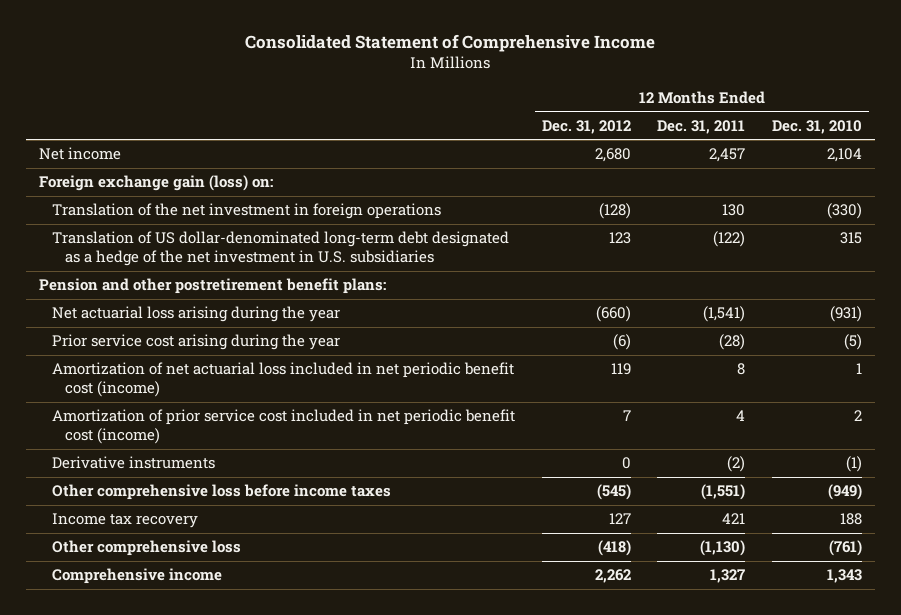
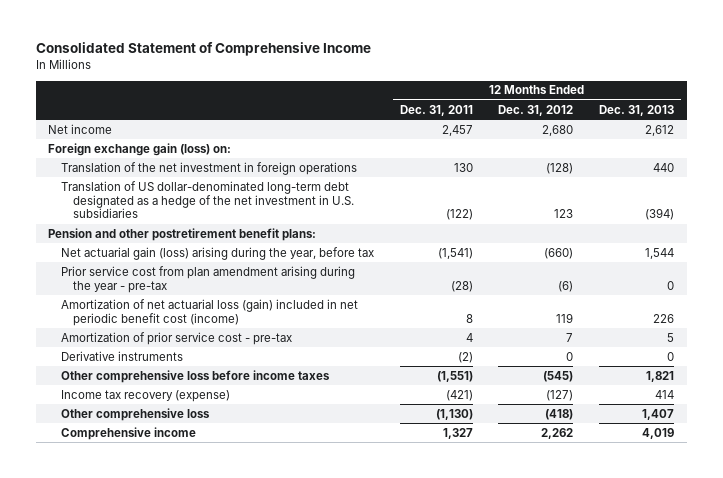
[771,119,862,134] Dec. 31, 2010 -> none
none -> [599,104,675,116] Dec. 31, 2013
[51,409,515,444] Amortization of prior service cost included in net periodic benefit cost (income) -> none
[51,306,340,323] Net actuarial loss arising during the year -> [60,246,374,260] Net actuarial gain (loss) arising during the year, before tax
[51,334,340,351] Prior service cost arising during the year -> [60,265,355,293] Prior service cost from plan amendment arising during the year - pre-tax
[51,362,514,397] Amortization of net actuarial loss included in net periodic benefit cost (income) -> [60,298,358,326] Amortization of net actuarial loss (gain) included in net periodic benefit cost (income)
none -> [60,331,292,345] Amortization of prior service cost - pre-tax
[51,513,198,529] Income tax recovery -> [60,389,230,402] Income tax recovery (expense)
[608,513,631,525] 127 -> [546,389,574,401] (127)
[722,513,746,525] 421 -> [445,389,473,401] (421)

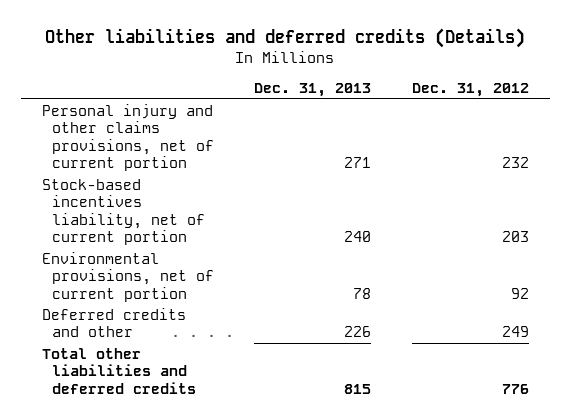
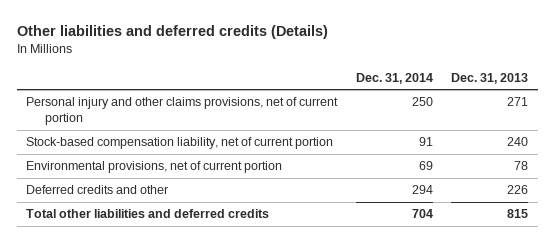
[412,82,530,97] Dec. 31, 2012 -> none
none -> [355,72,433,84] Dec. 31, 2014
[41,178,205,246] Stock-based incentives liability, net of current portion -> [26,137,334,150] Stock-based compensation liability, net of current portion

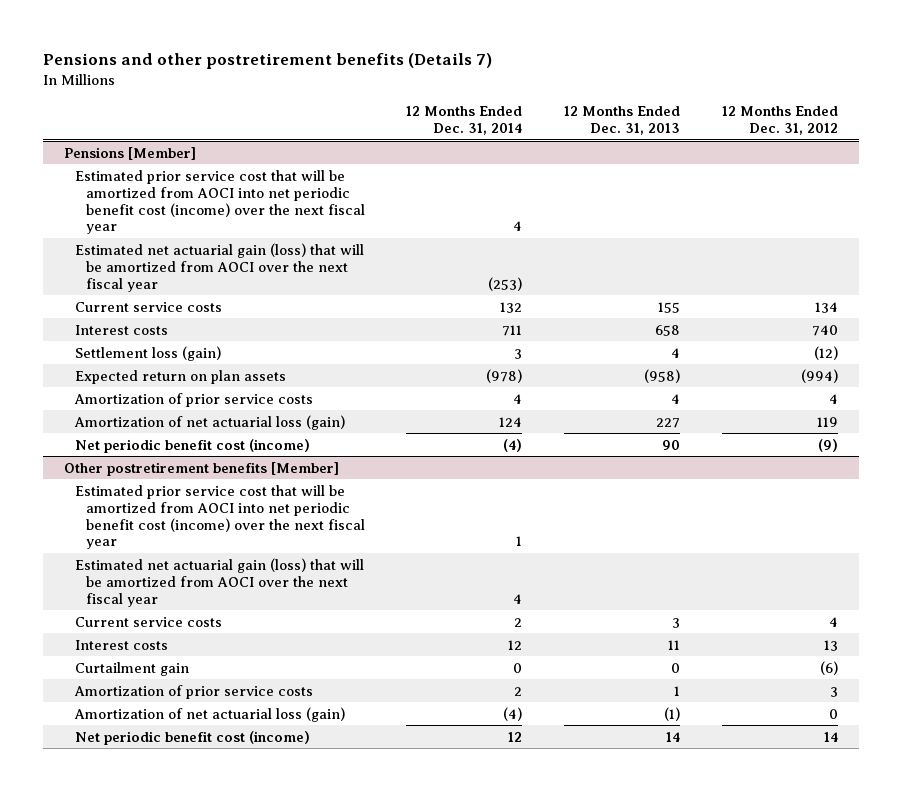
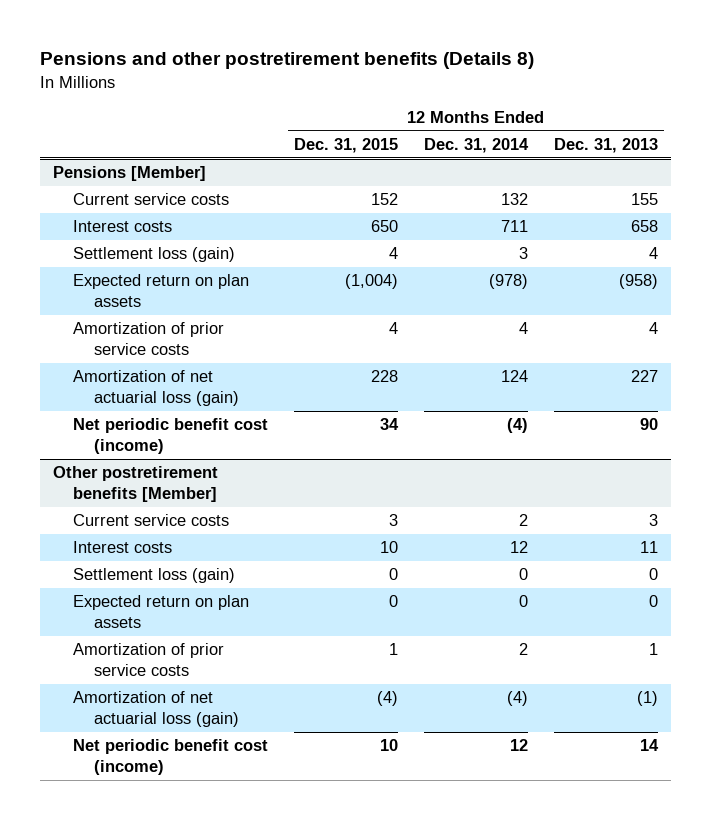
[42,53,492,70] Pensions and other postretirement benefits (Details 7) -> [39,52,534,70] Pensions and other postretirement benefits (Details 8)
[721,106,838,136] 12 Months Ended Dec. 31, 2012 -> none
none -> [294,138,399,154] Dec. 31, 2015
[74,169,365,235] Estimated prior service cost that will be amortized from AOCI into net periodic benefit cost (income) over the next fiscal year -> none
[74,242,364,292] Estimated net actuarial gain (loss) that will be amortized from AOCI over the next fiscal year -> none
[74,484,365,550] Estimated prior service cost that will be amortized from AOCI into net periodic benefit cost (income) over the next fiscal year -> none
[74,557,364,607] Estimated net actuarial gain (loss) that will be amortized from AOCI over the next fiscal year -> none
[74,661,189,676] Curtailment gain -> none
none -> [73,568,236,584] Settlement loss (gain)
none -> [73,595,250,629] Expected return on plan assets

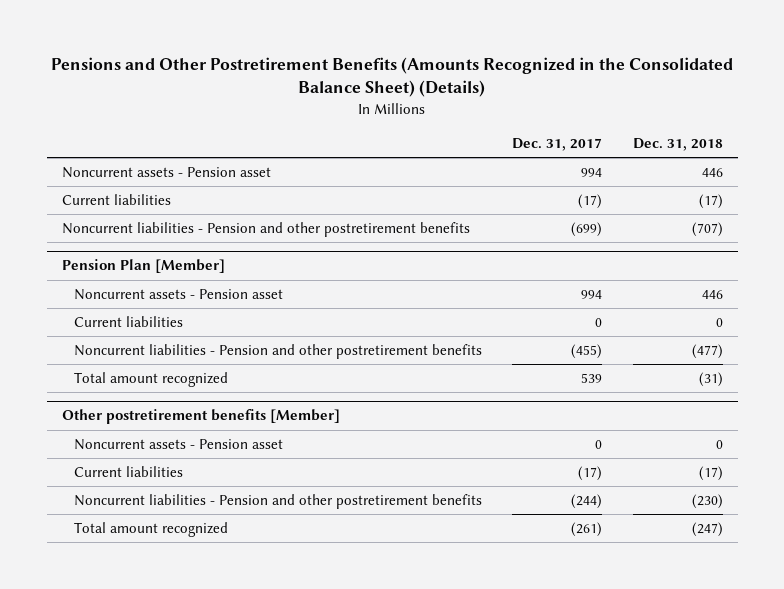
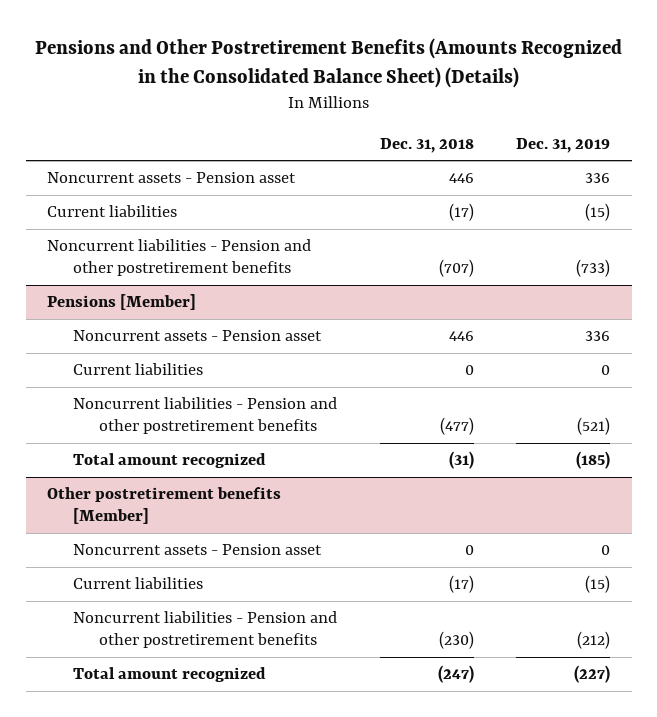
[512,137,603,151] Dec. 31, 2017 -> none
none -> [516,137,611,153] Dec. 31, 2019
[61,259,225,274] Pension Plan [Member] -> [46,294,196,311] Pensions [Member]

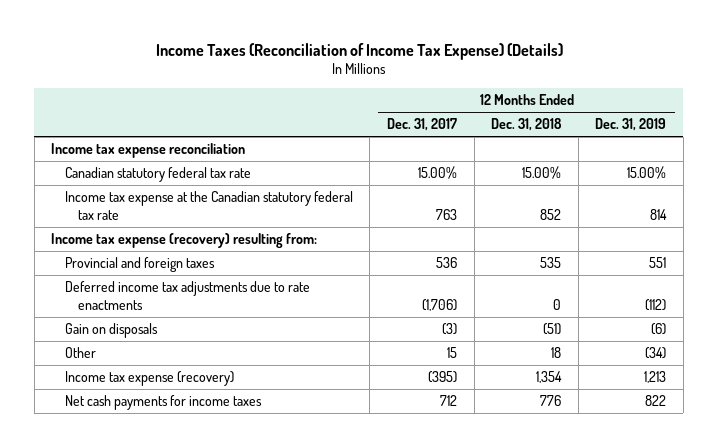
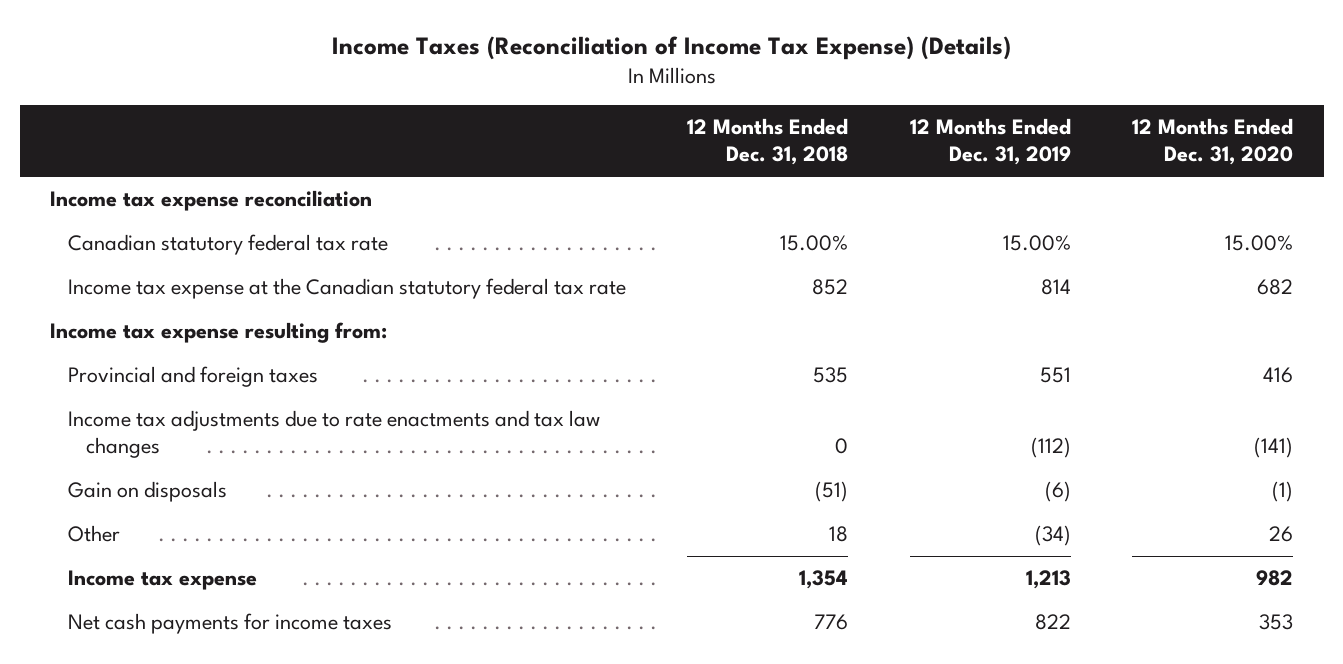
[386,118,457,132] Dec. 31, 2017 -> none
none -> [1132,118,1294,166] 12 Months Ended Dec. 31, 2020
[51,233,318,249] Income tax expense (recovery) resulting from: -> [50,322,388,344] Income tax expense resulting from:
[64,281,310,311] Deferred income tax adjustments due to rate enactments -> [67,410,600,459] Income tax adjustments due to rate enactments and tax law changes
[64,371,234,387] Income tax expense (recovery) -> [67,570,257,591] Income tax expense

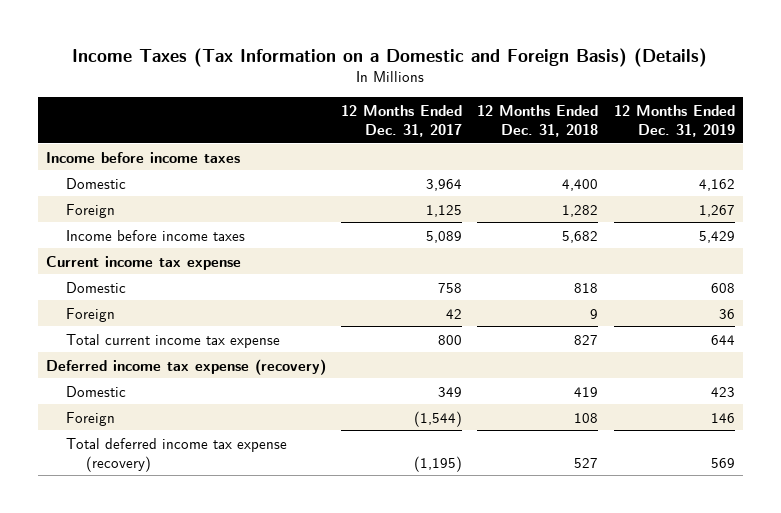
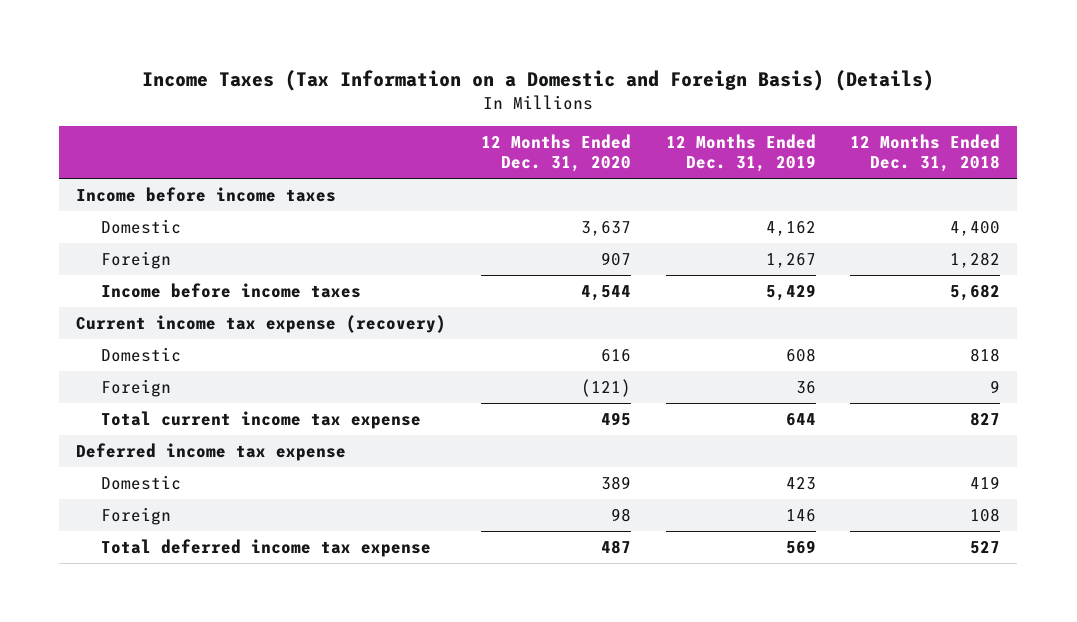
[341,104,463,137] 12 Months Ended Dec. 31, 2017 -> none
none -> [481,133,632,173] 12 Months Ended Dec. 31, 2020
[45,255,241,270] Current income tax expense -> [76,314,447,333] Current income tax expense (recovery)
[45,358,326,375] Deferred income tax expense (recovery) -> [76,442,347,461] Deferred income tax expense
[65,437,287,472] Total deferred income tax expense (recovery) -> [100,538,431,557] Total deferred income tax expense

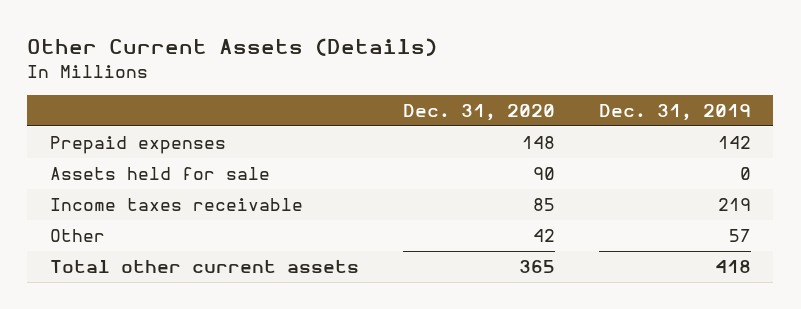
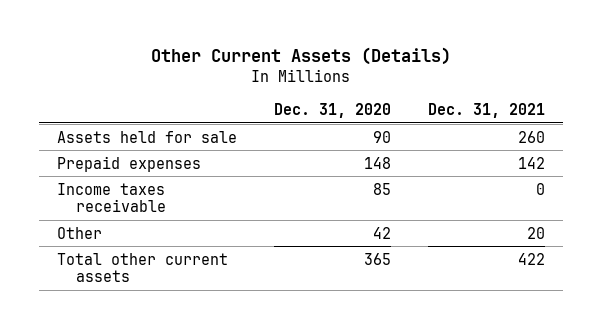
[599,104,752,122] Dec. 31, 2019 -> none
none -> [427,103,545,119] Dec. 31, 2021
[49,135,226,154] Prepaid expenses -> [56,155,201,172] Prepaid expenses

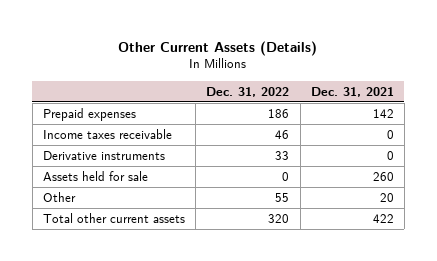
[273,103,391,119] Dec. 31, 2020 -> none
none -> [206,86,290,97] Dec. 31, 2022
none -> [43,150,166,160] Derivative instruments
[56,130,237,143] Assets held for sale -> [43,170,149,181] Assets held for sale

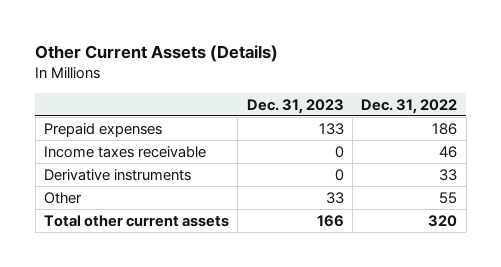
[310,86,394,97] Dec. 31, 2021 -> none
none -> [246,98,344,114] Dec. 31, 2023
[43,170,149,181] Assets held for sale -> none

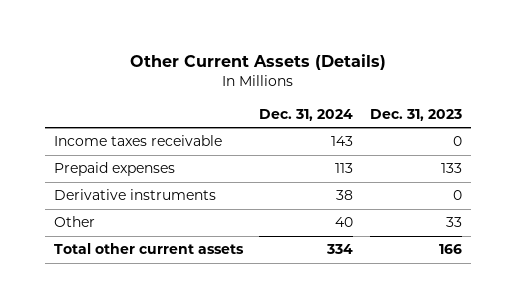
[361,98,458,114] Dec. 31, 2022 -> none
none -> [259,108,354,121] Dec. 31, 2024
[43,122,162,137] Prepaid expenses -> [53,162,175,177] Prepaid expenses

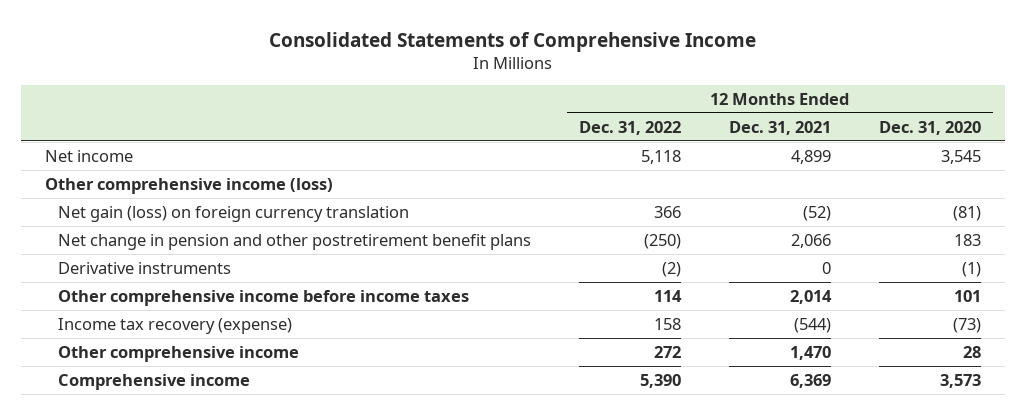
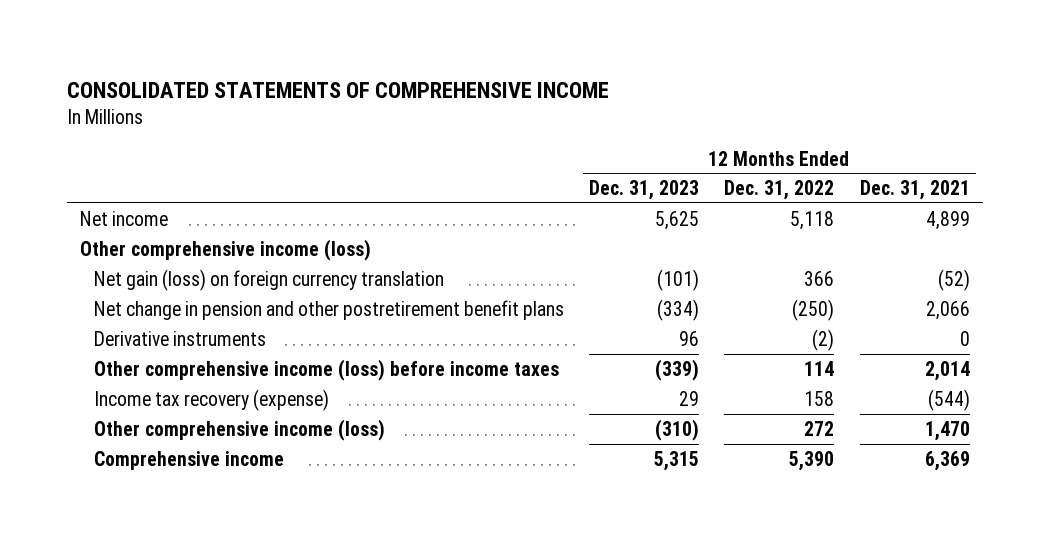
[268,31,756,52] Consolidated Statements of Comprehensive Income -> [66,81,609,98] CONSOLIDATED STATEMENTS OF COMPREHENSIVE INCOME
[878,120,981,135] Dec. 31, 2020 -> none
none -> [588,180,699,201] Dec. 31, 2023
[57,289,469,306] Other comprehensive income before income taxes -> [93,358,559,381] Other comprehensive income (loss) before income taxes
[57,345,299,362] Other comprehensive income -> [93,418,385,441] Other comprehensive income (loss)

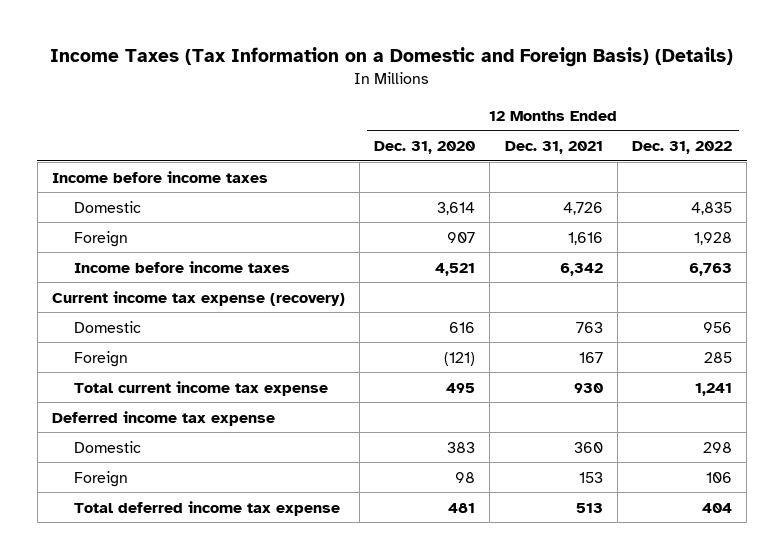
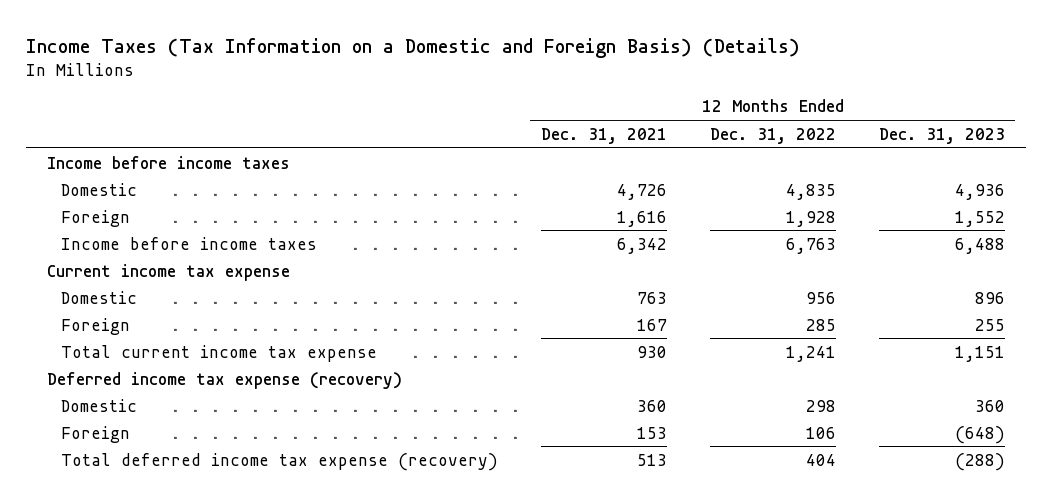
[374,141,476,155] Dec. 31, 2020 -> none
none -> [878,127,1005,144] Dec. 31, 2023
[51,290,345,306] Current income tax expense (recovery) -> [47,263,291,281] Current income tax expense
[51,410,275,426] Deferred income tax expense -> [47,371,403,389] Deferred income tax expense (recovery)
[74,500,341,516] Total deferred income tax expense -> [61,452,499,471] Total deferred income tax expense (recovery)

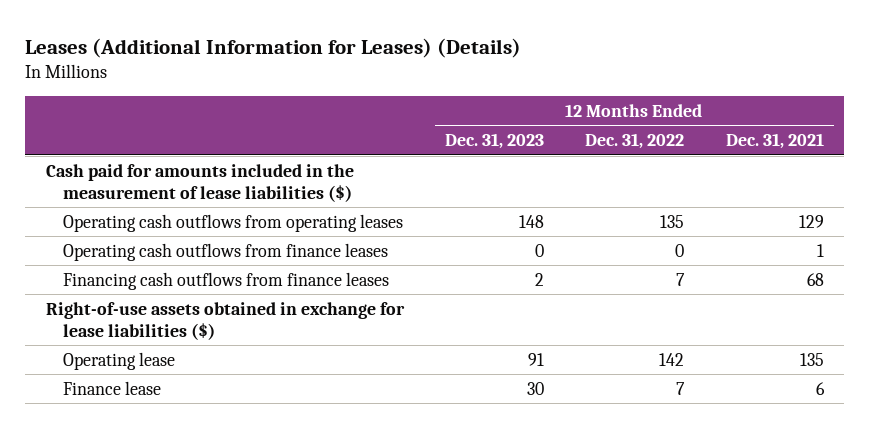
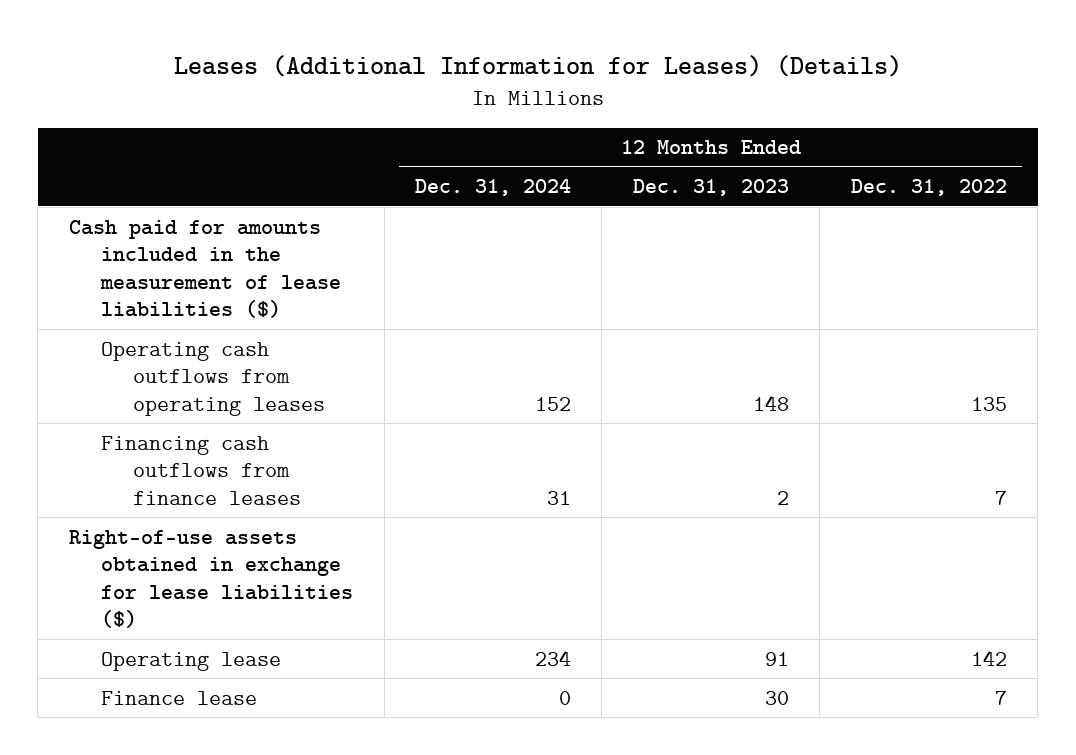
[725,133,824,150] Dec. 31, 2021 -> none
none -> [414,179,571,197] Dec. 31, 2024
[63,242,389,261] Operating cash outflows from finance leases -> none

